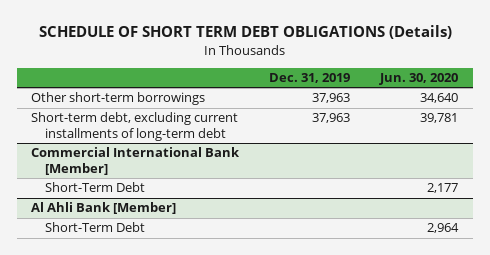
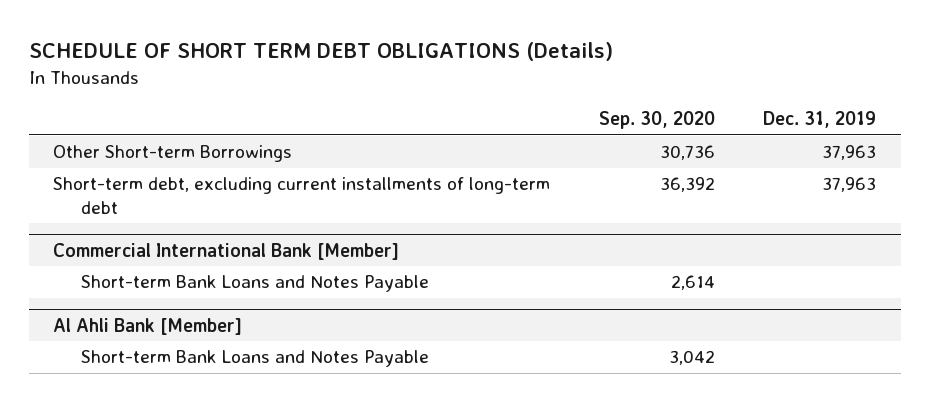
[379,72,459,85] Jun. 30, 2020 -> none
none -> [598,111,715,130] Sep. 30, 2020
[31,92,206,106] Other short-term borrowings -> [53,145,293,163] Other Short-term Borrowings
[45,182,146,193] Short-Term Debt -> [81,275,430,293] Short-term Bank Loans and Notes Payable
[45,222,146,233] Short-Term Debt -> [81,350,430,368] Short-term Bank Loans and Notes Payable

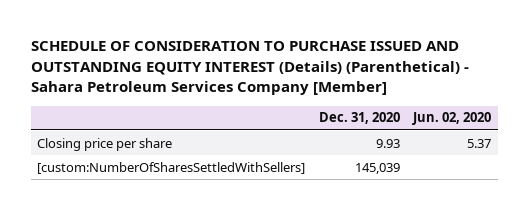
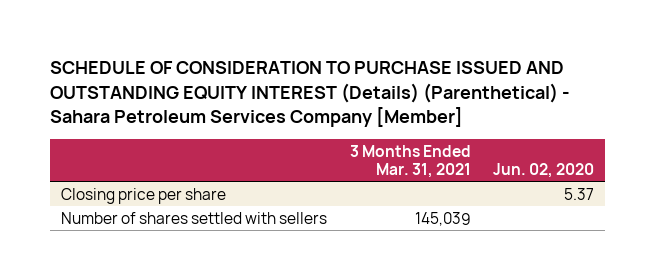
[318,112,400,125] Dec. 31, 2020 -> none
none -> [349,144,471,178] 3 Months Ended Mar. 31, 2021
[37,161,306,174] [custom:NumberOfSharesSettledWithSellers] -> [61,211,328,224] Number of shares settled with sellers

